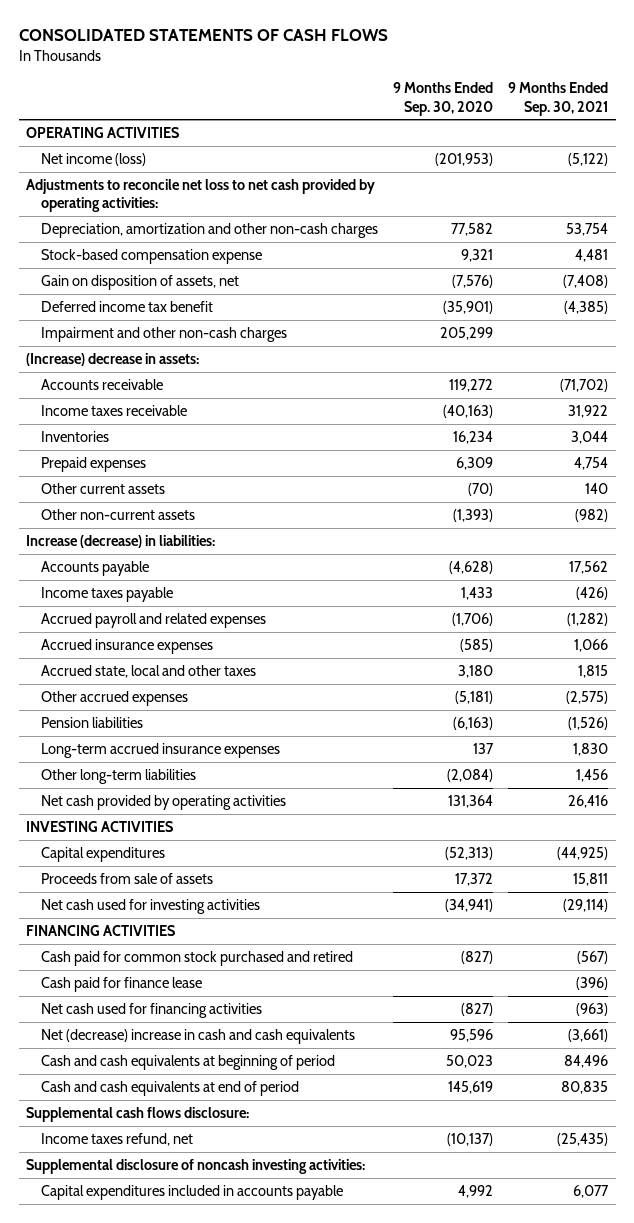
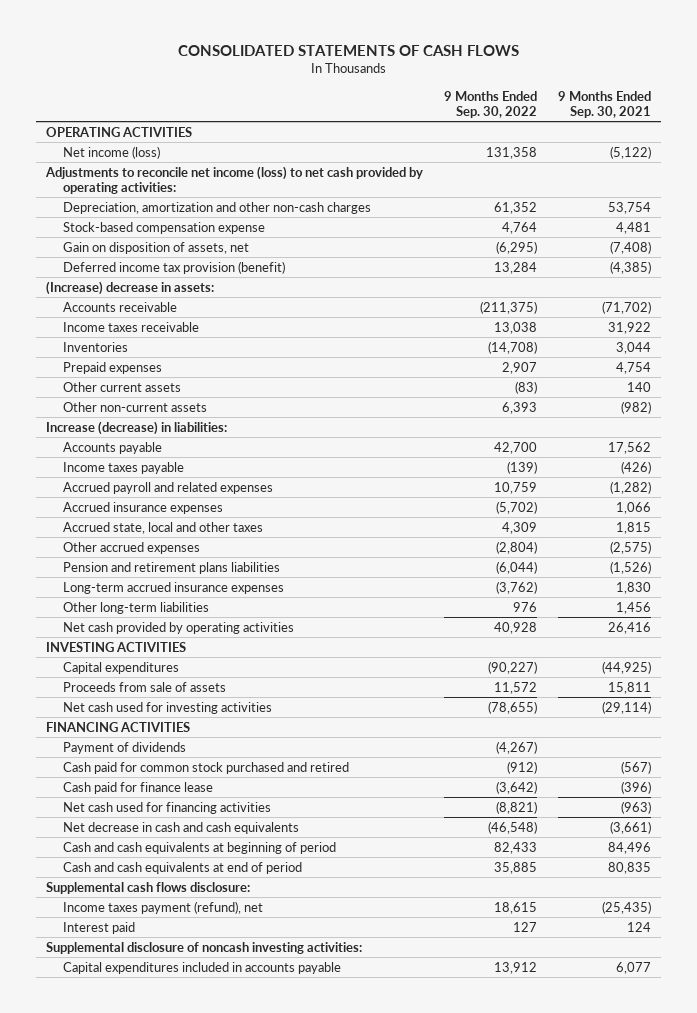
[393,82,494,116] 9 Months Ended Sep. 30, 2020 -> none
none -> [444,90,538,118] 9 Months Ended Sep. 30, 2022
[26,178,376,213] Adjustments to reconcile net loss to net cash provided by operating activities: -> [45,165,424,194] Adjustments to reconcile net income (loss) to net cash provided by operating activities:
[40,326,287,342] Impairment and other non-cash charges -> none
[40,300,213,312] Deferred income tax benefit -> [62,260,285,274] Deferred income tax provision (benefit)
[40,716,143,728] Pension liabilities -> [62,561,280,574] Pension and retirement plans liabilities
none -> [62,741,186,754] Payment of dividends
[40,1028,355,1044] Net (decrease) increase in cash and cash equivalents -> [62,821,299,834] Net decrease in cash and cash equivalents
[40,1132,193,1146] Income taxes refund, net -> [62,900,263,914] Income taxes payment (refund), net
none -> [62,921,135,934] Interest paid

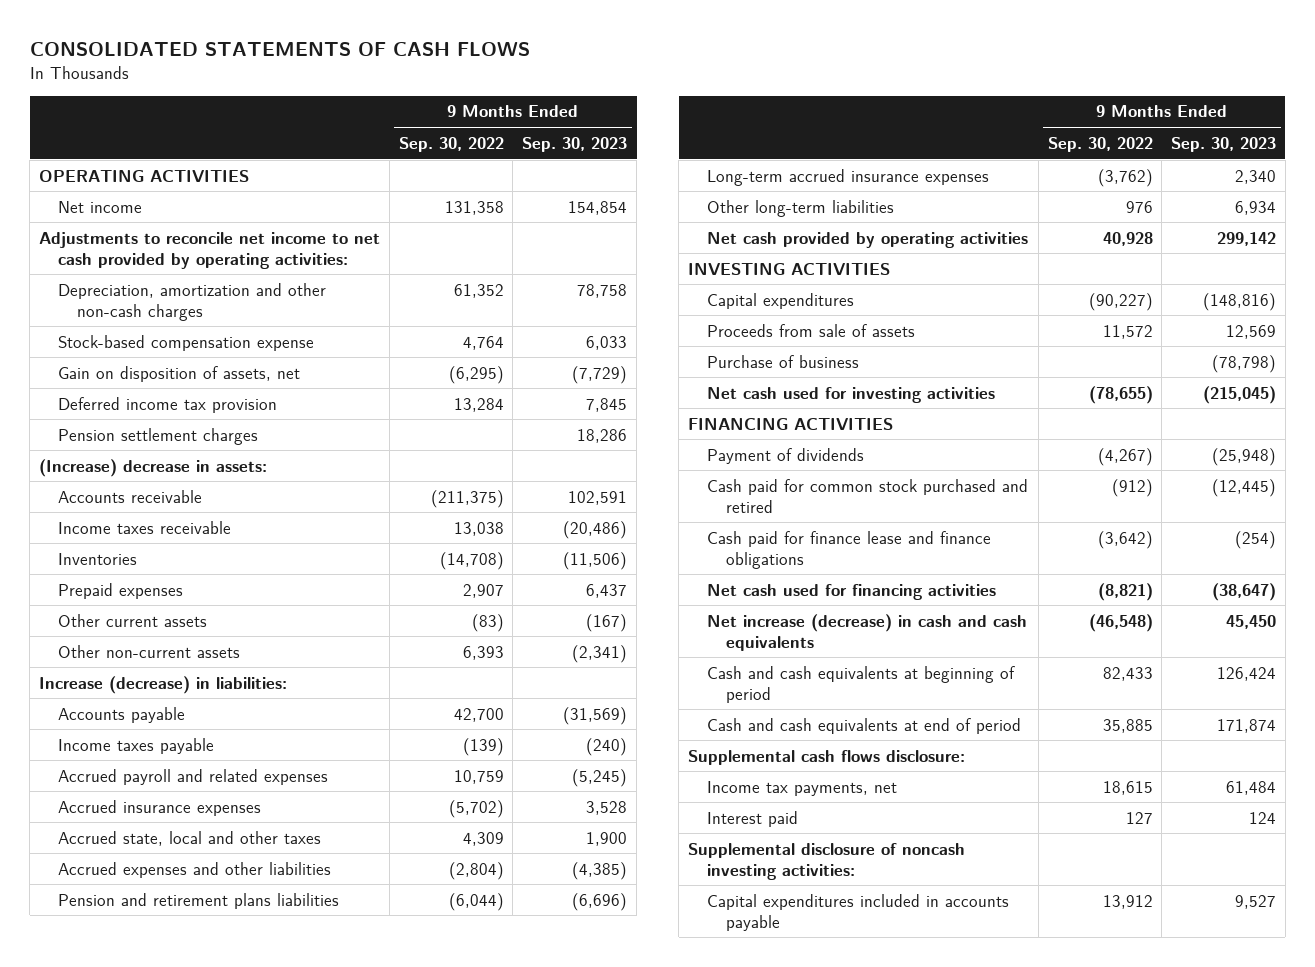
[557,90,651,118] 9 Months Ended Sep. 30, 2021 -> none
none -> [522,136,628,152] Sep. 30, 2023
[62,145,160,159] Net income (loss) -> [58,200,143,213] Net income
[45,165,424,194] Adjustments to reconcile net income (loss) to net cash provided by operating activities: -> [39,231,381,269] Adjustments to reconcile net income to net cash provided by operating activities:
[62,260,285,274] Deferred income tax provision (benefit) -> [58,396,278,413] Deferred income tax provision
none -> [58,427,259,445] Pension settlement charges
[62,541,200,554] Other accrued expenses -> [58,861,332,878] Accrued expenses and other liabilities
none -> [706,354,859,368] Purchase of business
[62,781,213,794] Cash paid for finance lease -> [706,530,991,569] Cash paid for finance lease and finance obligations
[62,821,299,834] Net decrease in cash and cash equivalents -> [706,613,1027,651] Net increase (decrease) in cash and cash equivalents
[62,900,263,914] Income taxes payment (refund), net -> [706,780,897,796] Income tax payments, net

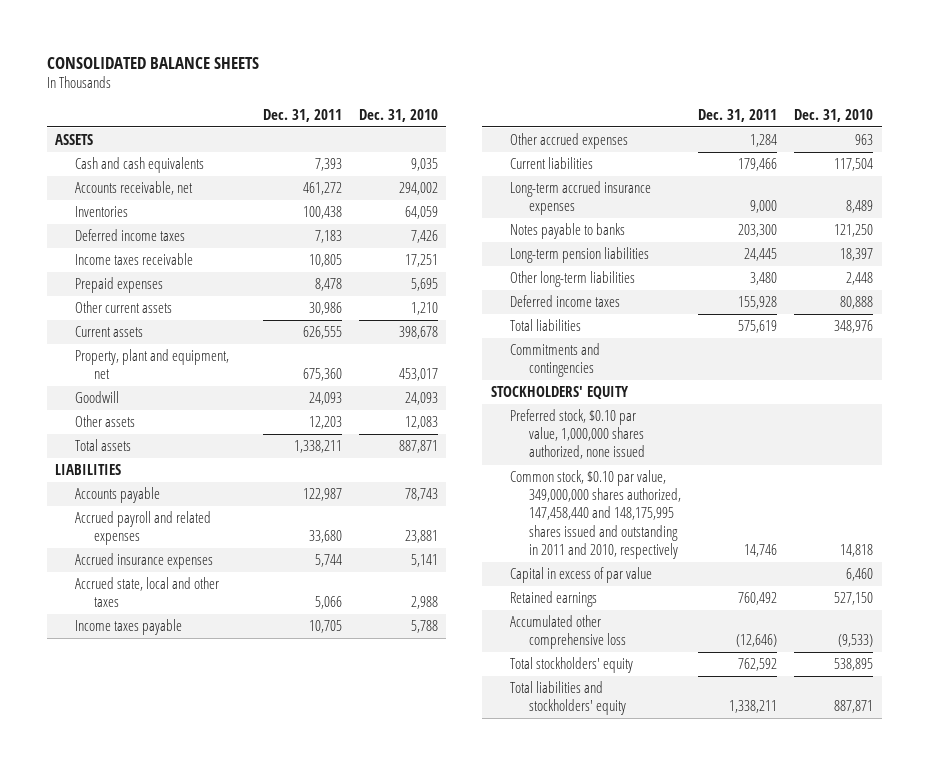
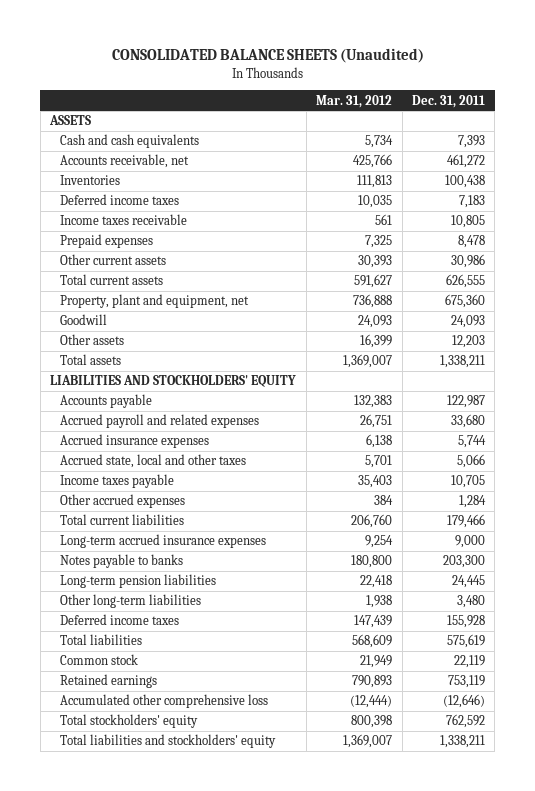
[46,56,259,69] CONSOLIDATED BALANCE SHEETS -> [111,48,424,64] CONSOLIDATED BALANCE SHEETS (Unaudited)
[358,108,438,122] Dec. 31, 2010 -> none
none -> [316,94,393,108] Mar. 31, 2012
[74,326,143,338] Current assets -> [59,274,163,286] Total current assets
[55,464,122,476] LIABILITIES -> none
none -> [50,375,297,388] LIABILITIES AND STOCKHOLDERS' EQUITY
[510,157,594,170] Current liabilities -> [59,514,184,526] Total current liabilities
[510,343,601,378] Commitments and contingencies -> none
[490,386,629,400] STOCKHOLDERS' EQUITY -> none
[510,409,646,460] Preferred stock, $0.10 par value, 1,000,000 shares authorized, none issued -> none
[510,470,682,559] Common stock, $0.10 par value, 349,000,000 shares authorized, 147,458,440 and 148,175,995 shares issued and outstanding in 2011 and 2010, respectively -> none
[510,567,653,584] Capital in excess of par value -> none
none -> [59,654,138,666] Common stock
[738,592,778,606] 760,492 -> [448,675,486,689] 753,119

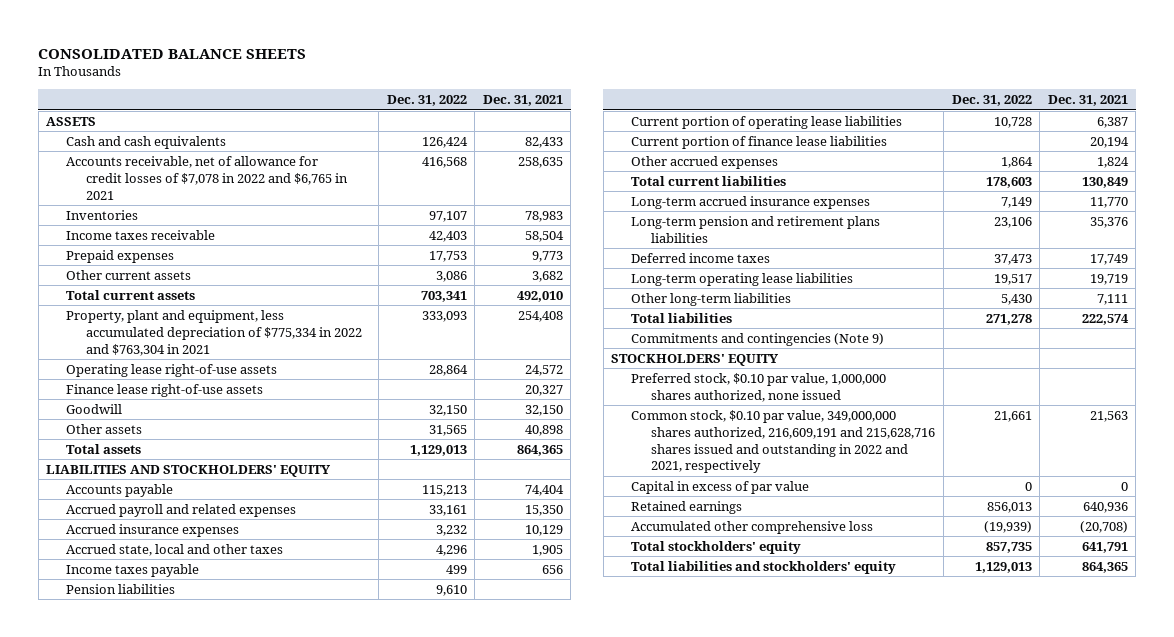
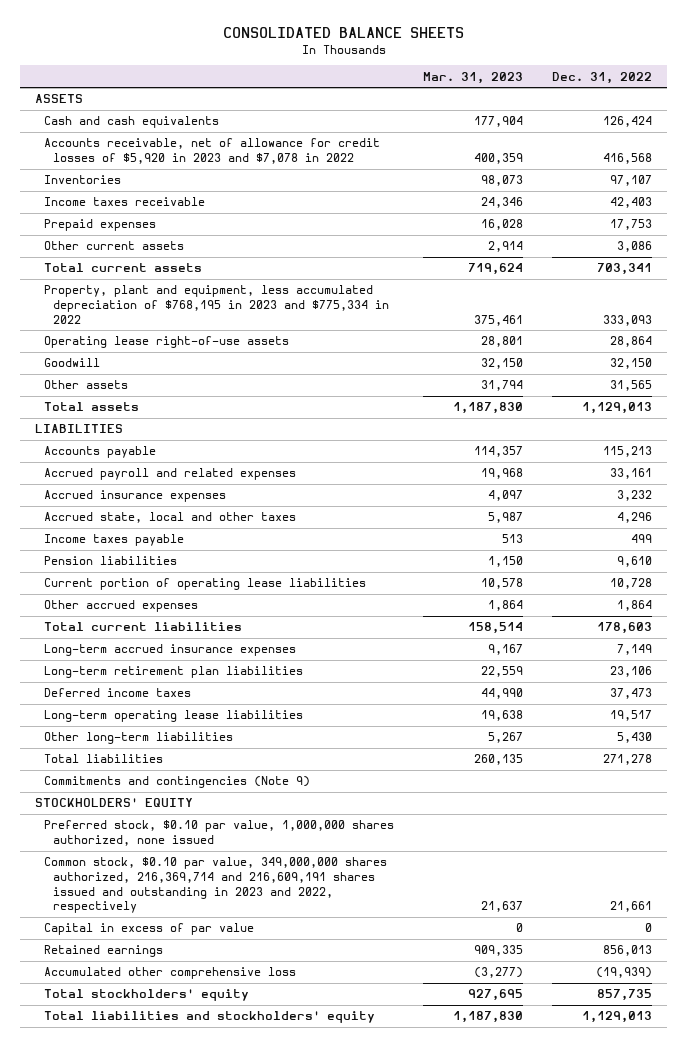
[482,95,563,107] Dec. 31, 2021 -> none
none -> [423,71,524,84] Mar. 31, 2023
[66,155,349,200] Accounts receivable, net of allowance for credit losses of $7,078 in 2022 and $6,765 in 2021 -> [44,138,381,165] Accounts receivable, net of allowance for credit losses of $5,920 in 2023 and $7,078 in 2022
[66,309,363,356] Property, plant and equipment, less accumulated depreciation of $775,334 in 2022 and $763,304 in 2021 -> [44,285,390,324] Property, plant and equipment, less accumulated depreciation of $768,195 in 2023 and $775,334 in 2022
[66,383,264,397] Finance lease right-of-use assets -> none
[46,464,332,477] LIABILITIES AND STOCKHOLDERS' EQUITY -> none
none -> [34,424,123,434] LIABILITIES
[631,135,888,149] Current portion of finance lease liabilities -> none
[631,215,881,243] Long-term pension and retirement plans liabilities -> [44,666,304,679] Long-term retirement plan liabilities
[631,409,936,474] Common stock, $0.10 par value, 349,000,000 shares authorized, 216,609,191 and 215,628,716 shares issued and outstanding in 2022 and 2021, respectively -> [44,857,388,914] Common stock, $0.10 par value, 349,000,000 shares authorized, 216,369,714 and 216,609,191 shares issued and outstanding in 2023 and 2022, respectively

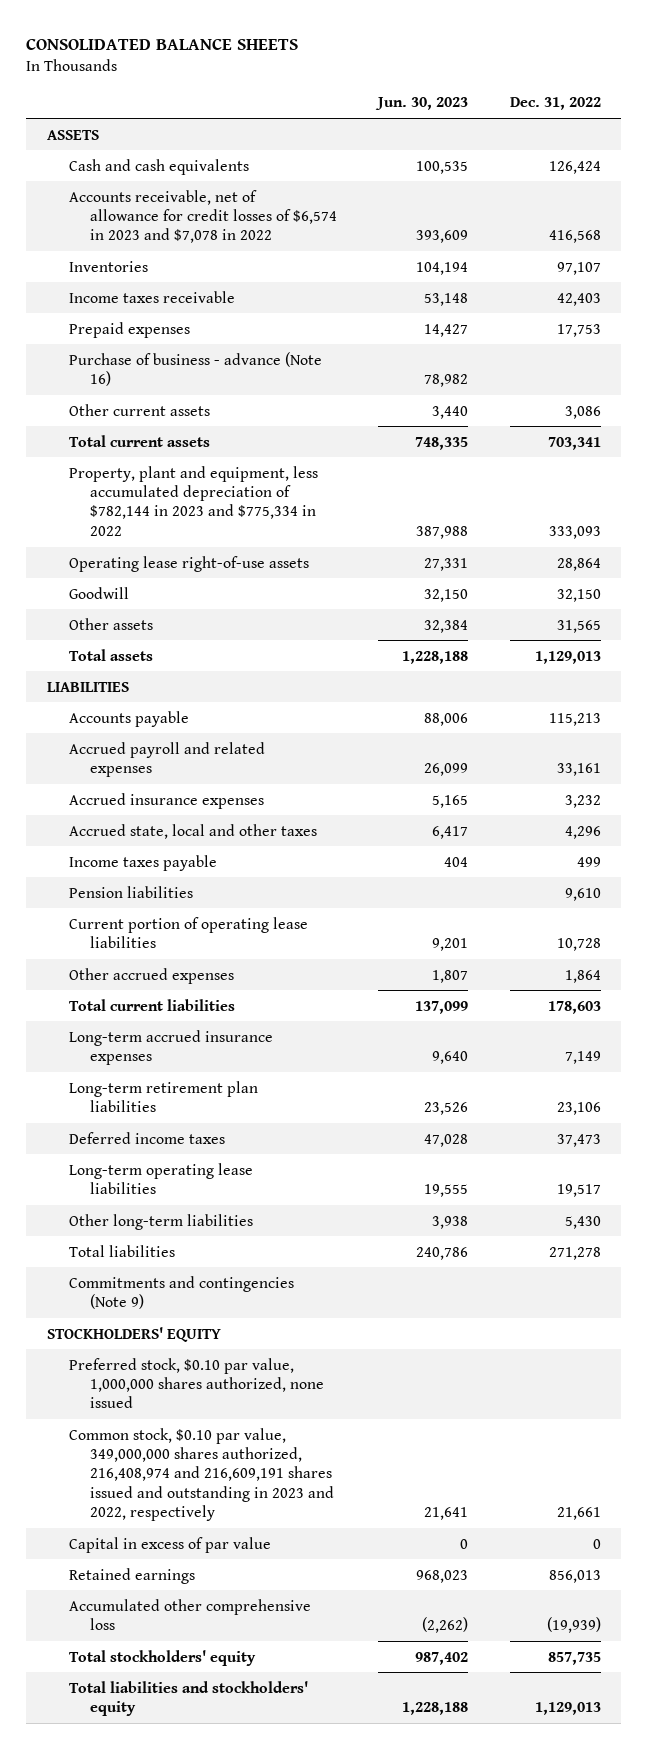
[423,71,524,84] Mar. 31, 2023 -> none
none -> [375,97,469,111] Jun. 30, 2023
[44,138,381,165] Accounts receivable, net of allowance for credit losses of $5,920 in 2023 and $7,078 in 2022 -> [68,189,338,244] Accounts receivable, net of allowance for credit losses of $6,574 in 2023 and $7,078 in 2022
none -> [68,351,322,386] Purchase of business - advance (Note 16)
[44,285,390,324] Property, plant and equipment, less accumulated depreciation of $768,195 in 2023 and $775,334 in 2022 -> [68,465,318,536] Property, plant and equipment, less accumulated depreciation of $782,144 in 2023 and $775,334 in 2022
[44,857,388,914] Common stock, $0.10 par value, 349,000,000 shares authorized, 216,369,714 and 216,609,191 shares issued and outstanding in 2023 and 2022, respectively -> [68,1427,335,1522] Common stock, $0.10 par value, 349,000,000 shares authorized, 216,408,974 and 216,609,191 shares issued and outstanding in 2023 and 2022, respectively

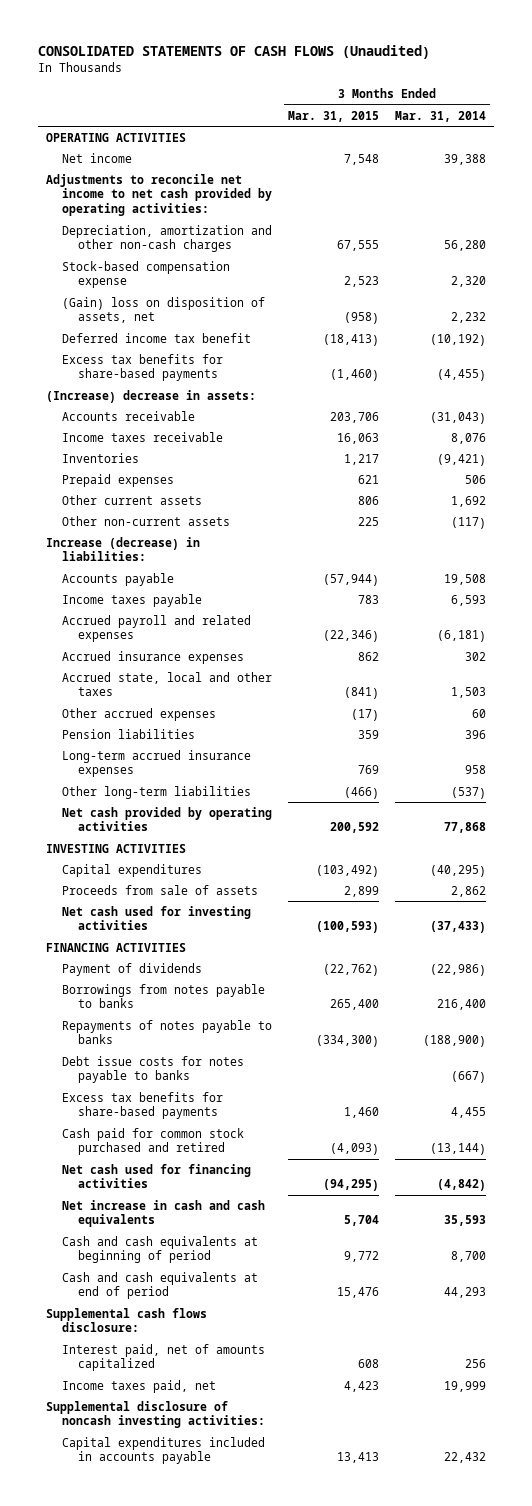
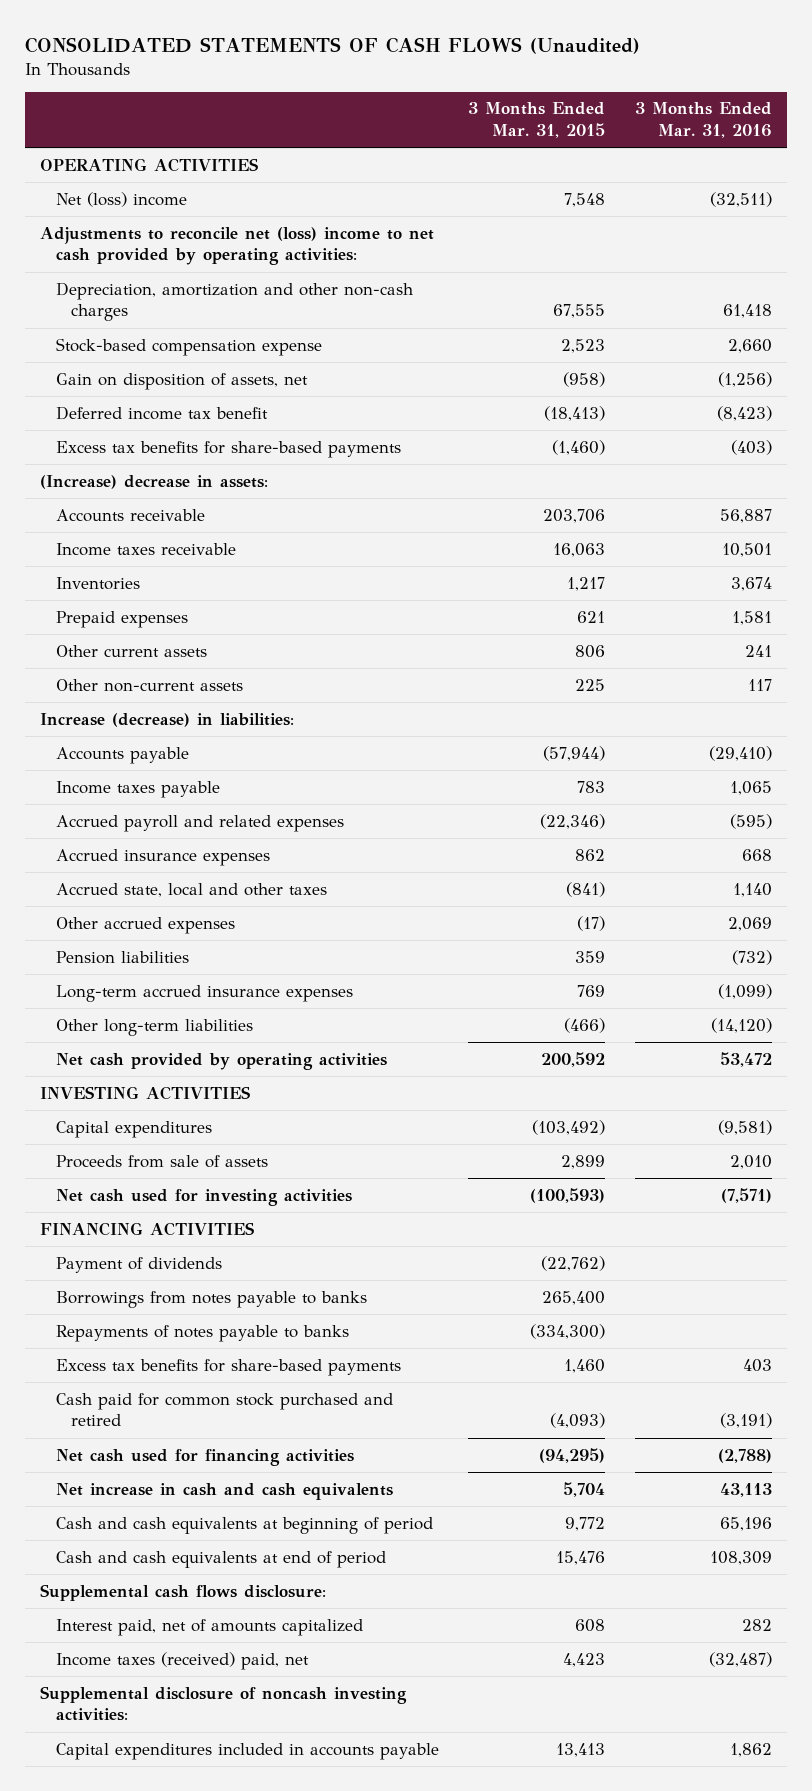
[395,110,487,122] Mar. 31, 2014 -> none
none -> [635,102,773,138] 3 Months Ended Mar. 31, 2016
[61,152,132,163] Net income -> [55,191,187,207] Net (loss) income
[45,173,272,217] Adjustments to reconcile net income to net cash provided by operating activities: -> [40,226,435,266] Adjustments to reconcile net (loss) income to net cash provided by operating activities:
[61,296,265,324] (Gain) loss on disposition of assets, net -> [55,372,308,390] Gain on disposition of assets, net
[61,1055,244,1084] Debt issue costs for notes payable to banks -> none
[61,1379,216,1393] Income taxes paid, net -> [55,1651,309,1670] Income taxes (received) paid, net

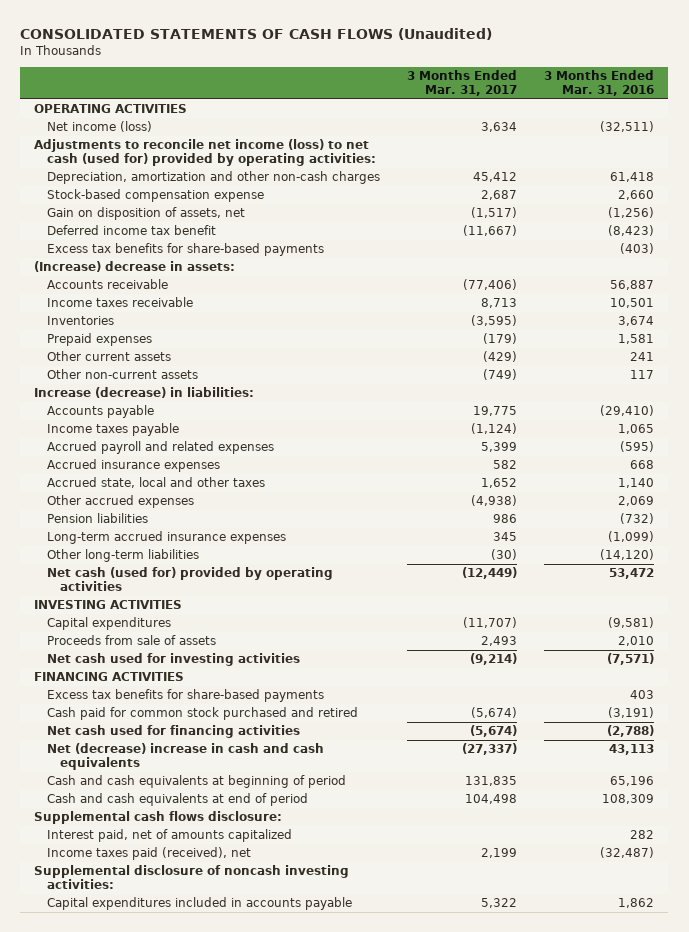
[468,102,606,138] 3 Months Ended Mar. 31, 2015 -> none
none -> [407,70,518,97] 3 Months Ended Mar. 31, 2017
[55,191,187,207] Net (loss) income -> [46,121,152,133] Net income (loss)
[40,226,435,266] Adjustments to reconcile net (loss) income to net cash provided by operating activities: -> [34,139,376,167] Adjustments to reconcile net income (loss) to net cash (used for) provided by operating activities:
[55,1052,387,1070] Net cash provided by operating activities -> [46,567,333,592] Net cash (used for) provided by operating activities
[55,1256,222,1273] Payment of dividends -> none
[55,1290,367,1308] Borrowings from notes payable to banks -> none
[55,1324,349,1342] Repayments of notes payable to banks -> none
[55,1482,393,1500] Net increase in cash and cash equivalents -> [46,743,324,771] Net (decrease) increase in cash and cash equivalents
[55,1651,309,1670] Income taxes (received) paid, net -> [46,847,251,861] Income taxes paid (received), net

